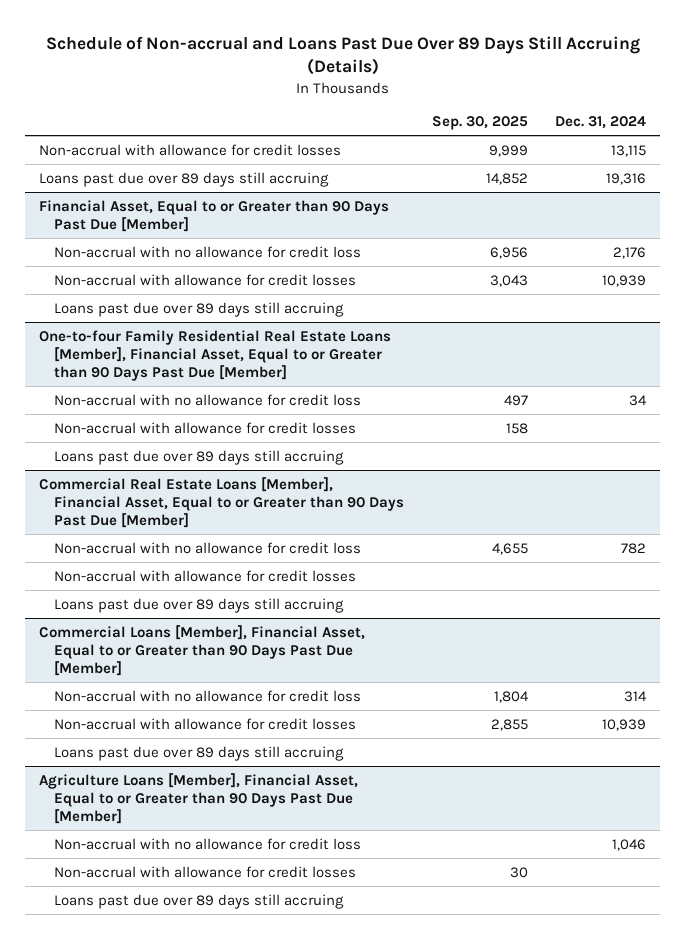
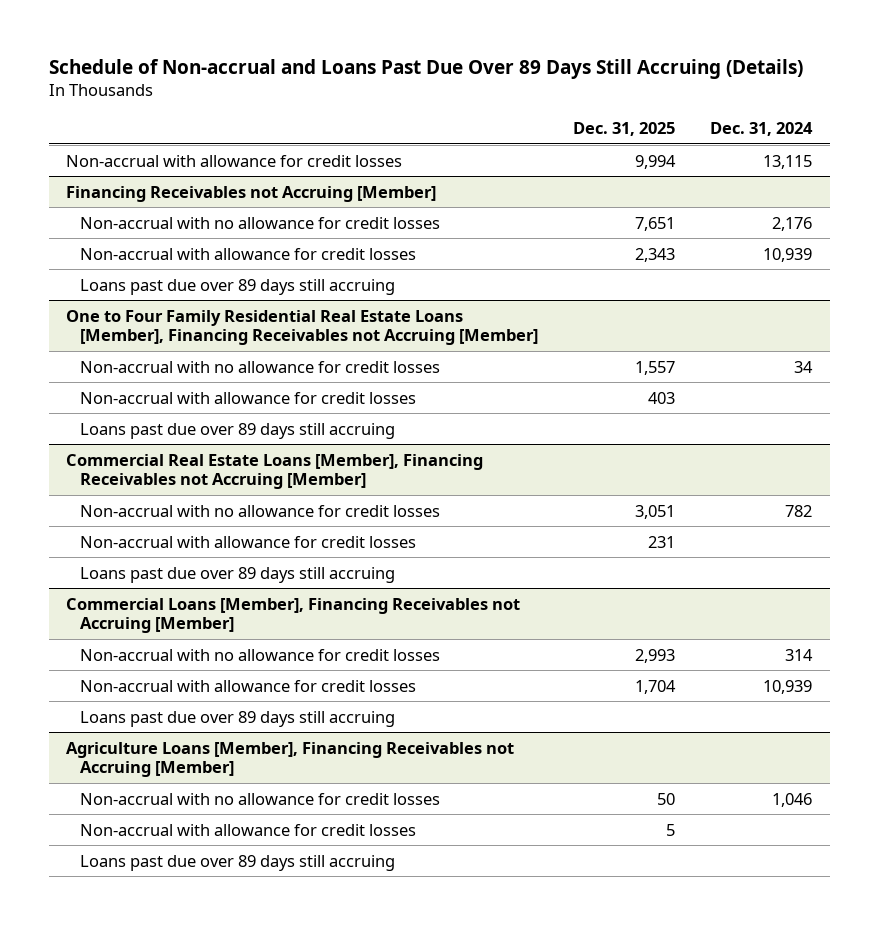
[431,116,528,131] Sep. 30, 2025 -> none
none -> [572,122,675,137] Dec. 31, 2025
[39,171,330,187] Loans past due over 89 days still accruing -> none
[39,199,390,232] Financial Asset, Equal to or Greater than 90 Days Past Due [Member] -> none
none -> [66,185,437,202] Financing Receivables not Accruing [Member]
[54,245,362,258] Non-accrual with no allowance for credit loss -> [79,216,440,229] Non-accrual with no allowance for credit losses
[39,329,392,381] One-to-four Family Residential Real Estate Loans [Member], Financial Asset, Equal to or Greater than 90 Days Past Due [Member] -> none
none -> [66,309,538,345] One to Four Family Residential Real Estate Loans [Member], Financing Receivables not Accruing [Member]
[54,393,362,406] Non-accrual with no allowance for credit loss -> [79,360,440,373] Non-accrual with no allowance for credit losses
[39,476,405,528] Commercial Real Estate Loans [Member], Financial Asset, Equal to or Greater than 90 Days Past Due [Member] -> none
none -> [66,453,484,489] Commercial Real Estate Loans [Member], Financing Receivables not Accruing [Member]
[54,541,362,554] Non-accrual with no allowance for credit loss -> [79,504,440,517] Non-accrual with no allowance for credit losses
[39,624,366,676] Commercial Loans [Member], Financial Asset, Equal to or Greater than 90 Days Past Due [Member] -> none
none -> [66,597,521,633] Commercial Loans [Member], Financing Receivables not Accruing [Member]
[54,689,362,702] Non-accrual with no allowance for credit loss -> [79,648,440,661] Non-accrual with no allowance for credit losses
[39,772,359,824] Agriculture Loans [Member], Financial Asset, Equal to or Greater than 90 Days Past Due [Member] -> none
none -> [66,741,515,777] Agriculture Loans [Member], Financing Receivables not Accruing [Member]
[54,837,362,850] Non-accrual with no allowance for credit loss -> [79,792,440,805] Non-accrual with no allowance for credit losses

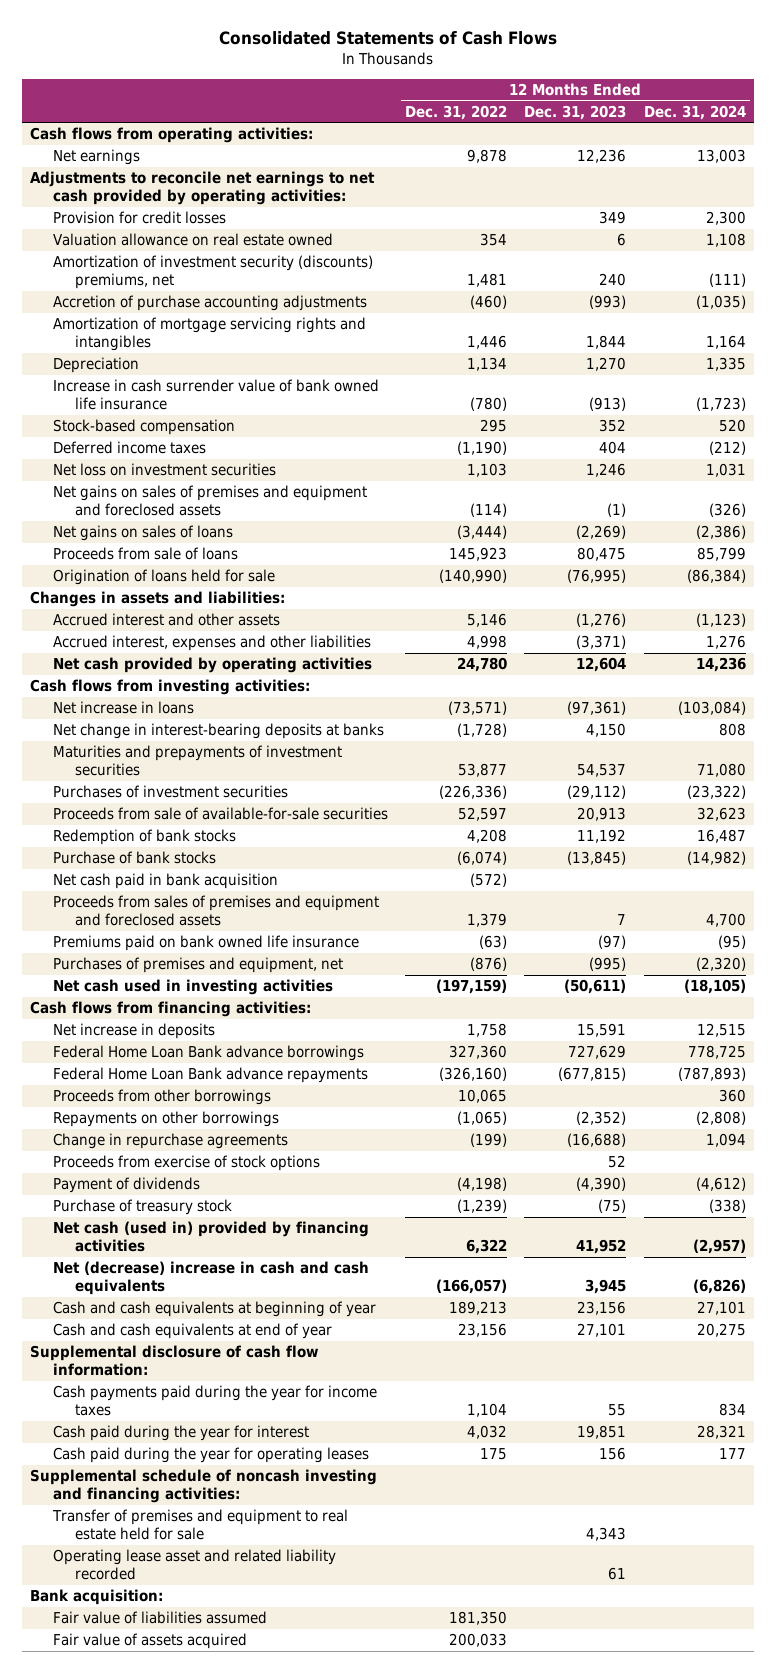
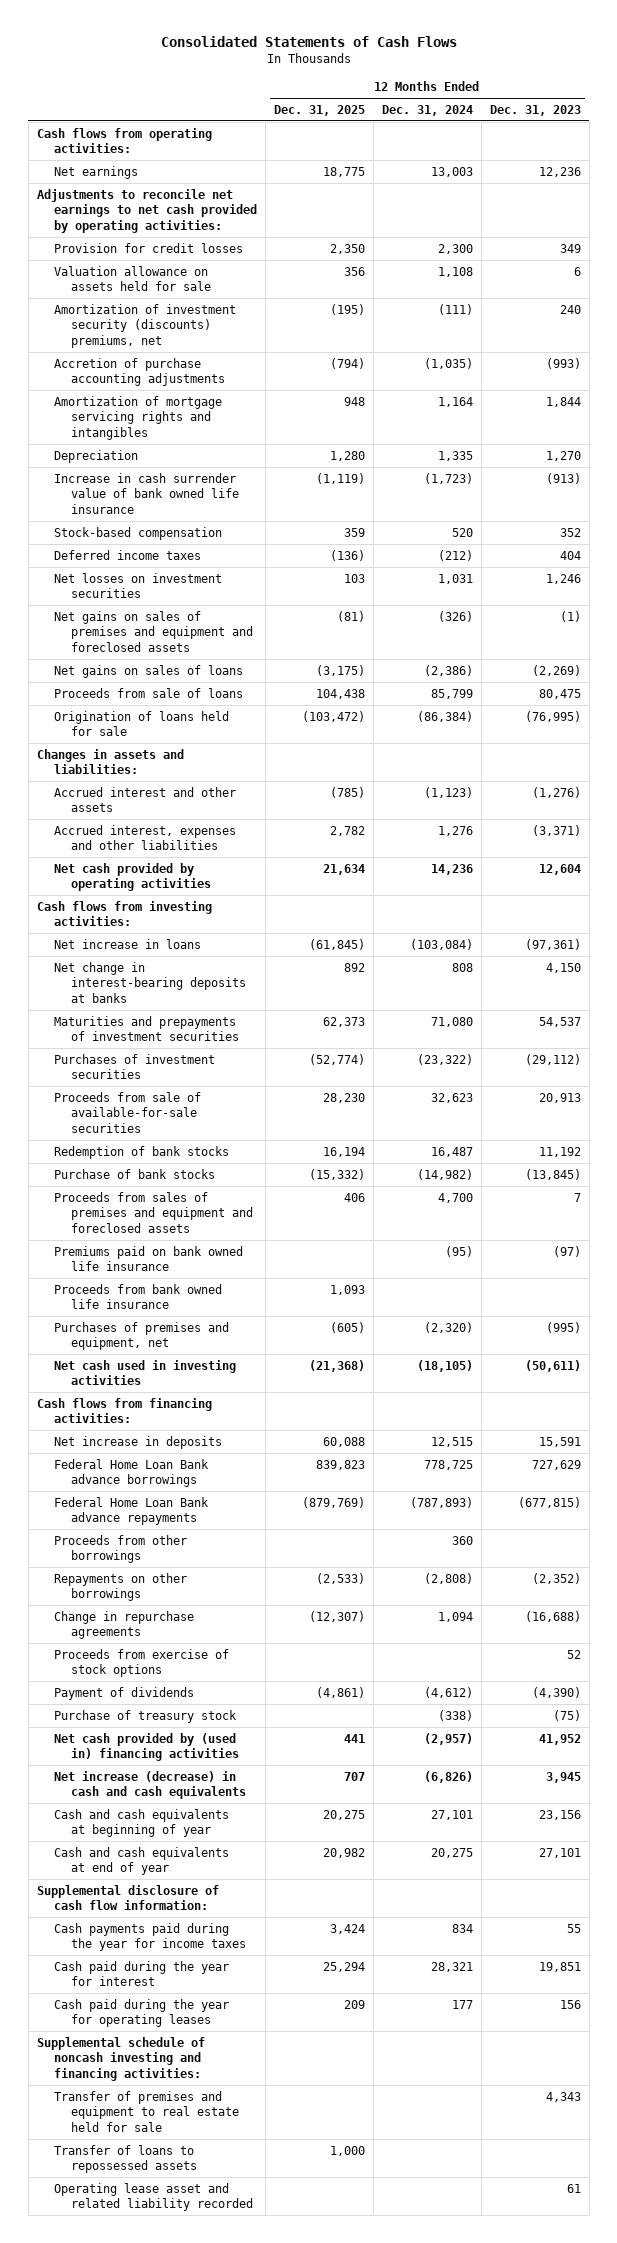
[405,104,508,120] Dec. 31, 2022 -> none
none -> [273,104,365,116] Dec. 31, 2025
[52,233,333,247] Valuation allowance on real estate owned -> [53,265,211,292] Valuation allowance on assets held for sale
[52,463,276,477] Net loss on investment securities -> [53,572,222,599] Net losses on investment securities
[52,873,278,890] Net cash paid in bank acquisition -> none
none -> [53,1283,222,1310] Proceeds from bank owned life insurance
[52,1221,369,1253] Net cash (used in) provided by financing activities -> [53,1732,239,1762] Net cash provided by (used in) financing activities
[52,1261,369,1296] Net (decrease) increase in cash and cash equivalents -> [53,1770,246,1800] Net increase (decrease) in cash and cash equivalents
none -> [53,2144,197,2174] Transfer of loans to repossessed assets
[30,1589,164,1606] Bank acquisition: -> none
[52,1611,267,1625] Fair value of liabilities assumed -> none
[52,1633,247,1650] Fair value of assets acquired -> none

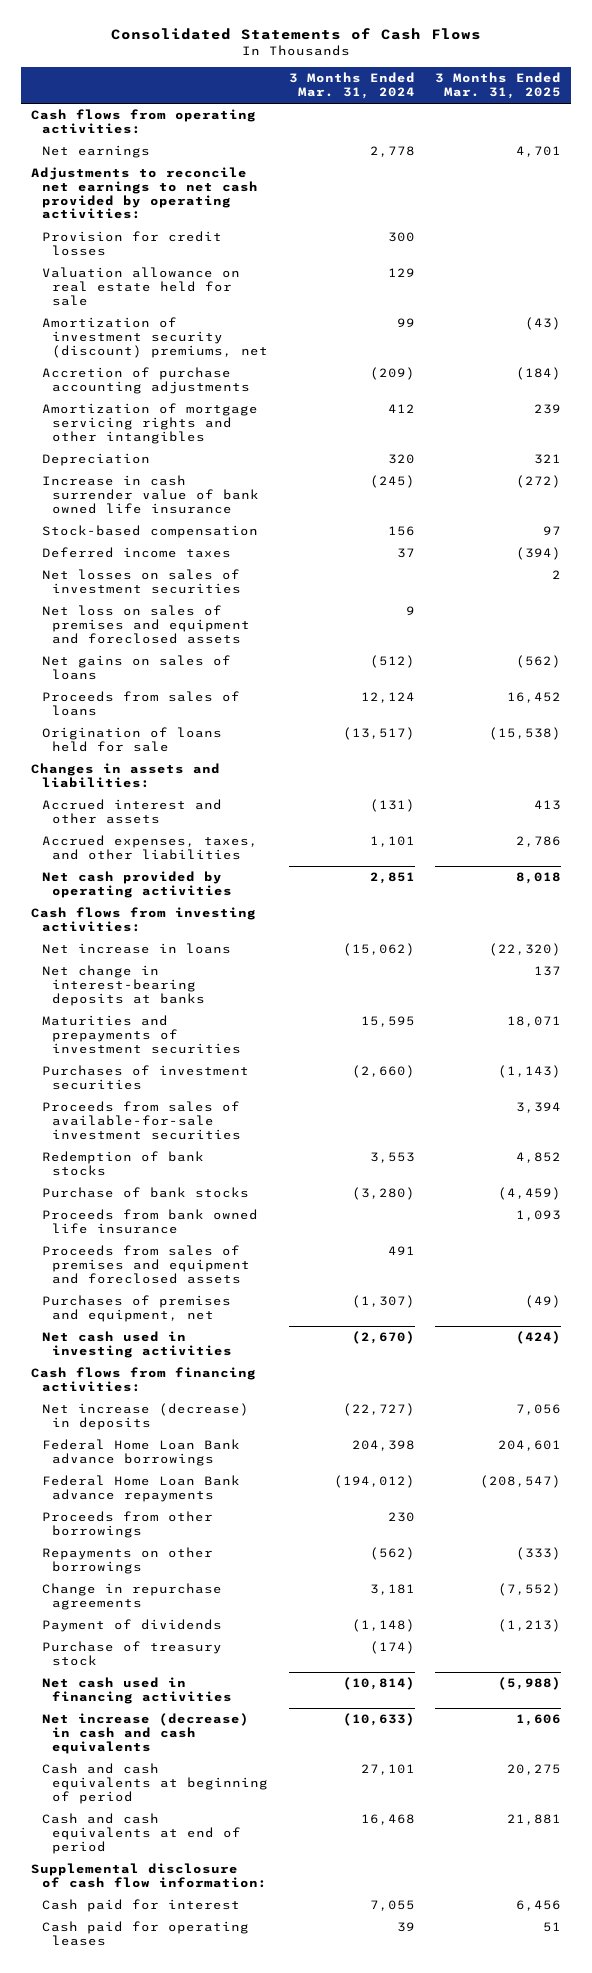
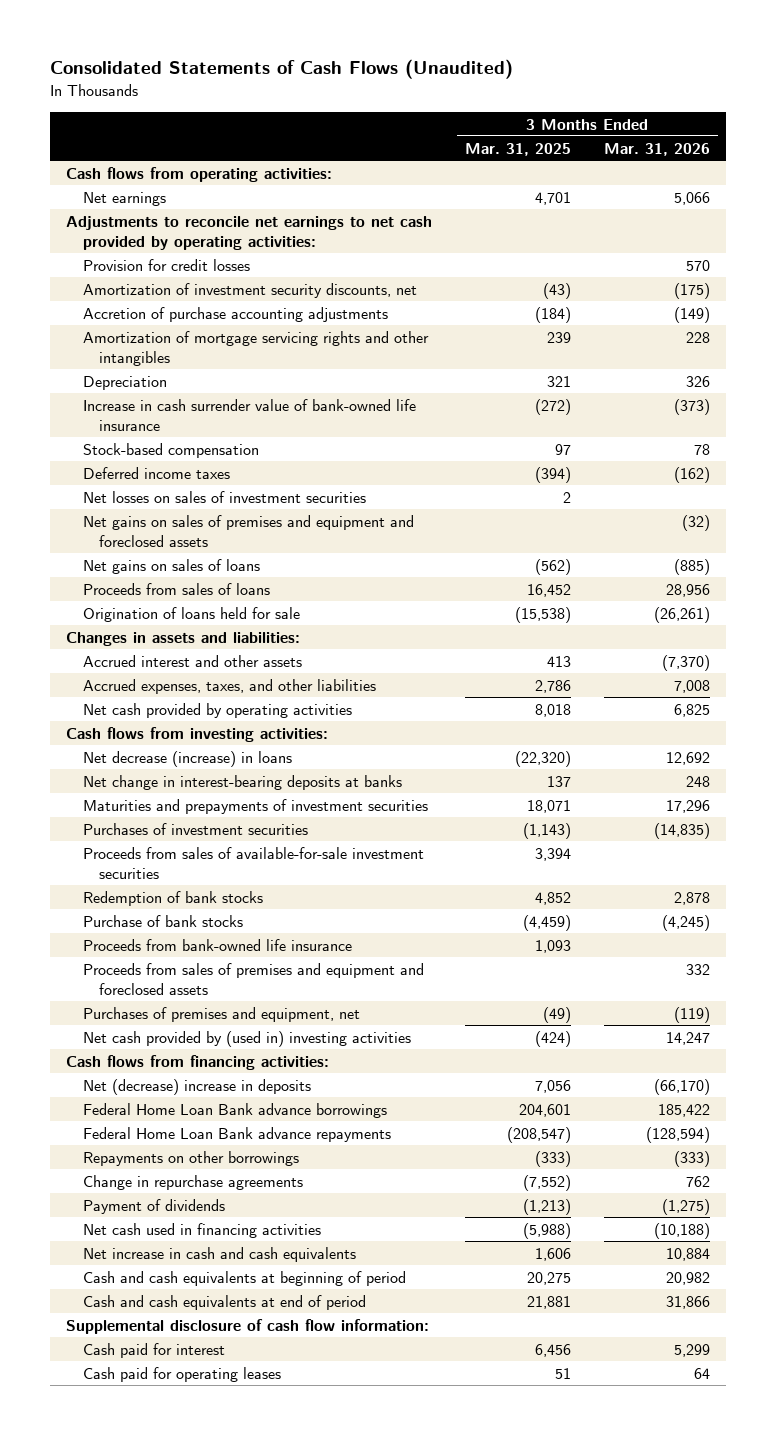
[111,28,482,41] Consolidated Statements of Cash Flows -> [49,59,513,80] Consolidated Statements of Cash Flows (Unaudited)
[288,72,415,100] 3 Months Ended Mar. 31, 2024 -> none
none -> [603,142,710,156] Mar. 31, 2026
[41,267,240,306] Valuation allowance on real estate held for sale -> none
[41,317,269,358] Amortization of investment security (discount) premiums, net -> [82,282,417,298] Amortization of investment security discounts, net
[41,475,260,514] Increase in cash surrender value of bank owned life insurance -> [82,398,416,431] Increase in cash surrender value of bank-owned life insurance
[41,605,251,644] Net loss on sales of premises and equipment and foreclosed assets -> [82,514,414,547] Net gains on sales of premises and equipment and foreclosed assets
[41,943,231,955] Net increase in loans -> [82,750,292,767] Net decrease (increase) in loans
[41,1209,258,1235] Proceeds from bank owned life insurance -> [82,938,352,951] Proceeds from bank-owned life insurance
[41,1331,233,1359] Net cash used in investing activities -> [82,1030,411,1047] Net cash provided by (used in) investing activities
[41,1403,249,1431] Net increase (decrease) in deposits -> [82,1078,311,1095] Net (decrease) increase in deposits
[41,1511,213,1539] Proceeds from other borrowings -> none
[41,1641,222,1667] Purchase of treasury stock -> none
[41,1713,249,1754] Net increase (decrease) in cash and cash equivalents -> [82,1246,356,1262] Net increase in cash and cash equivalents

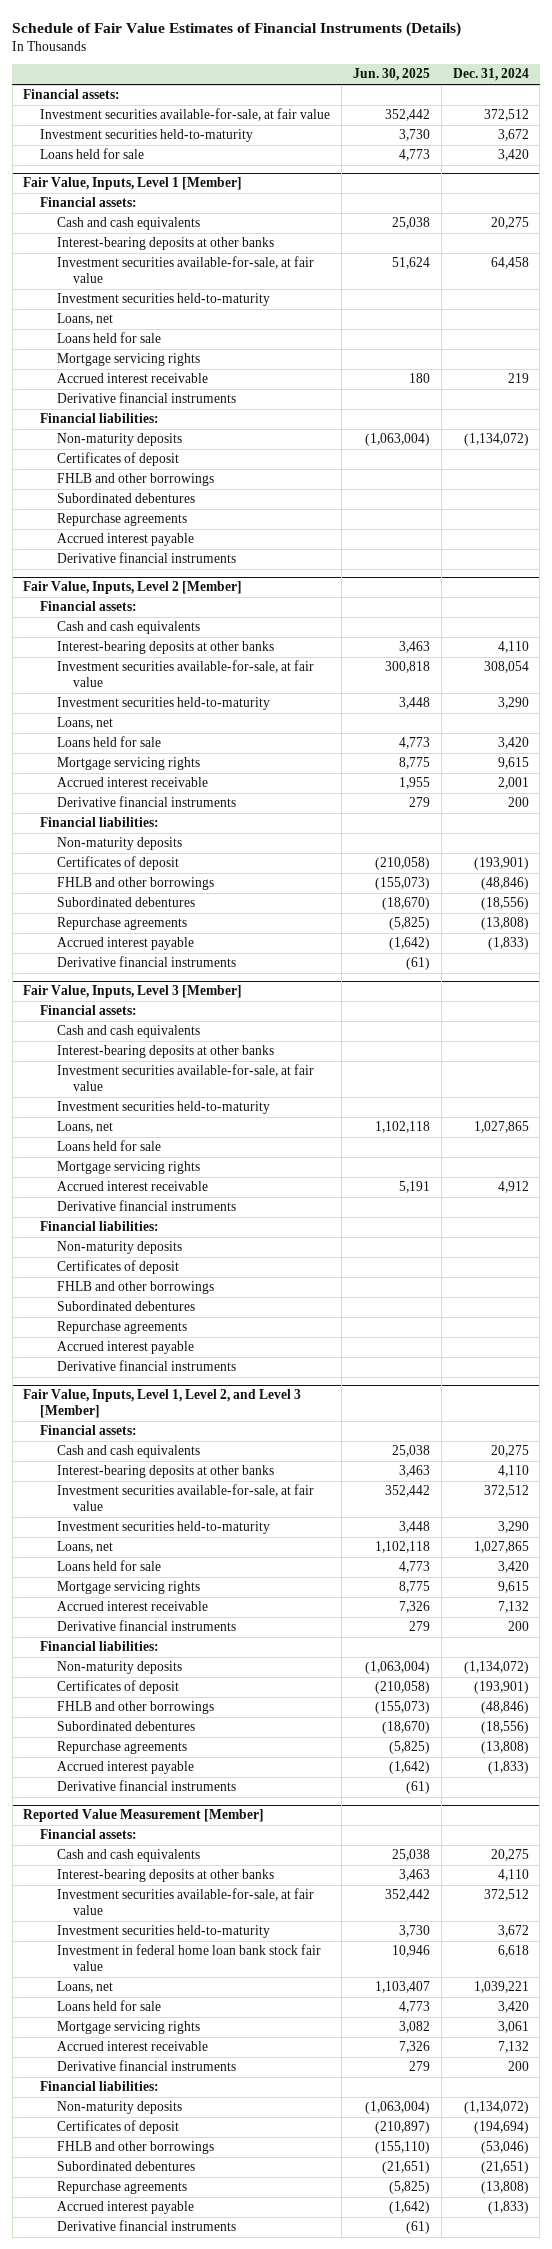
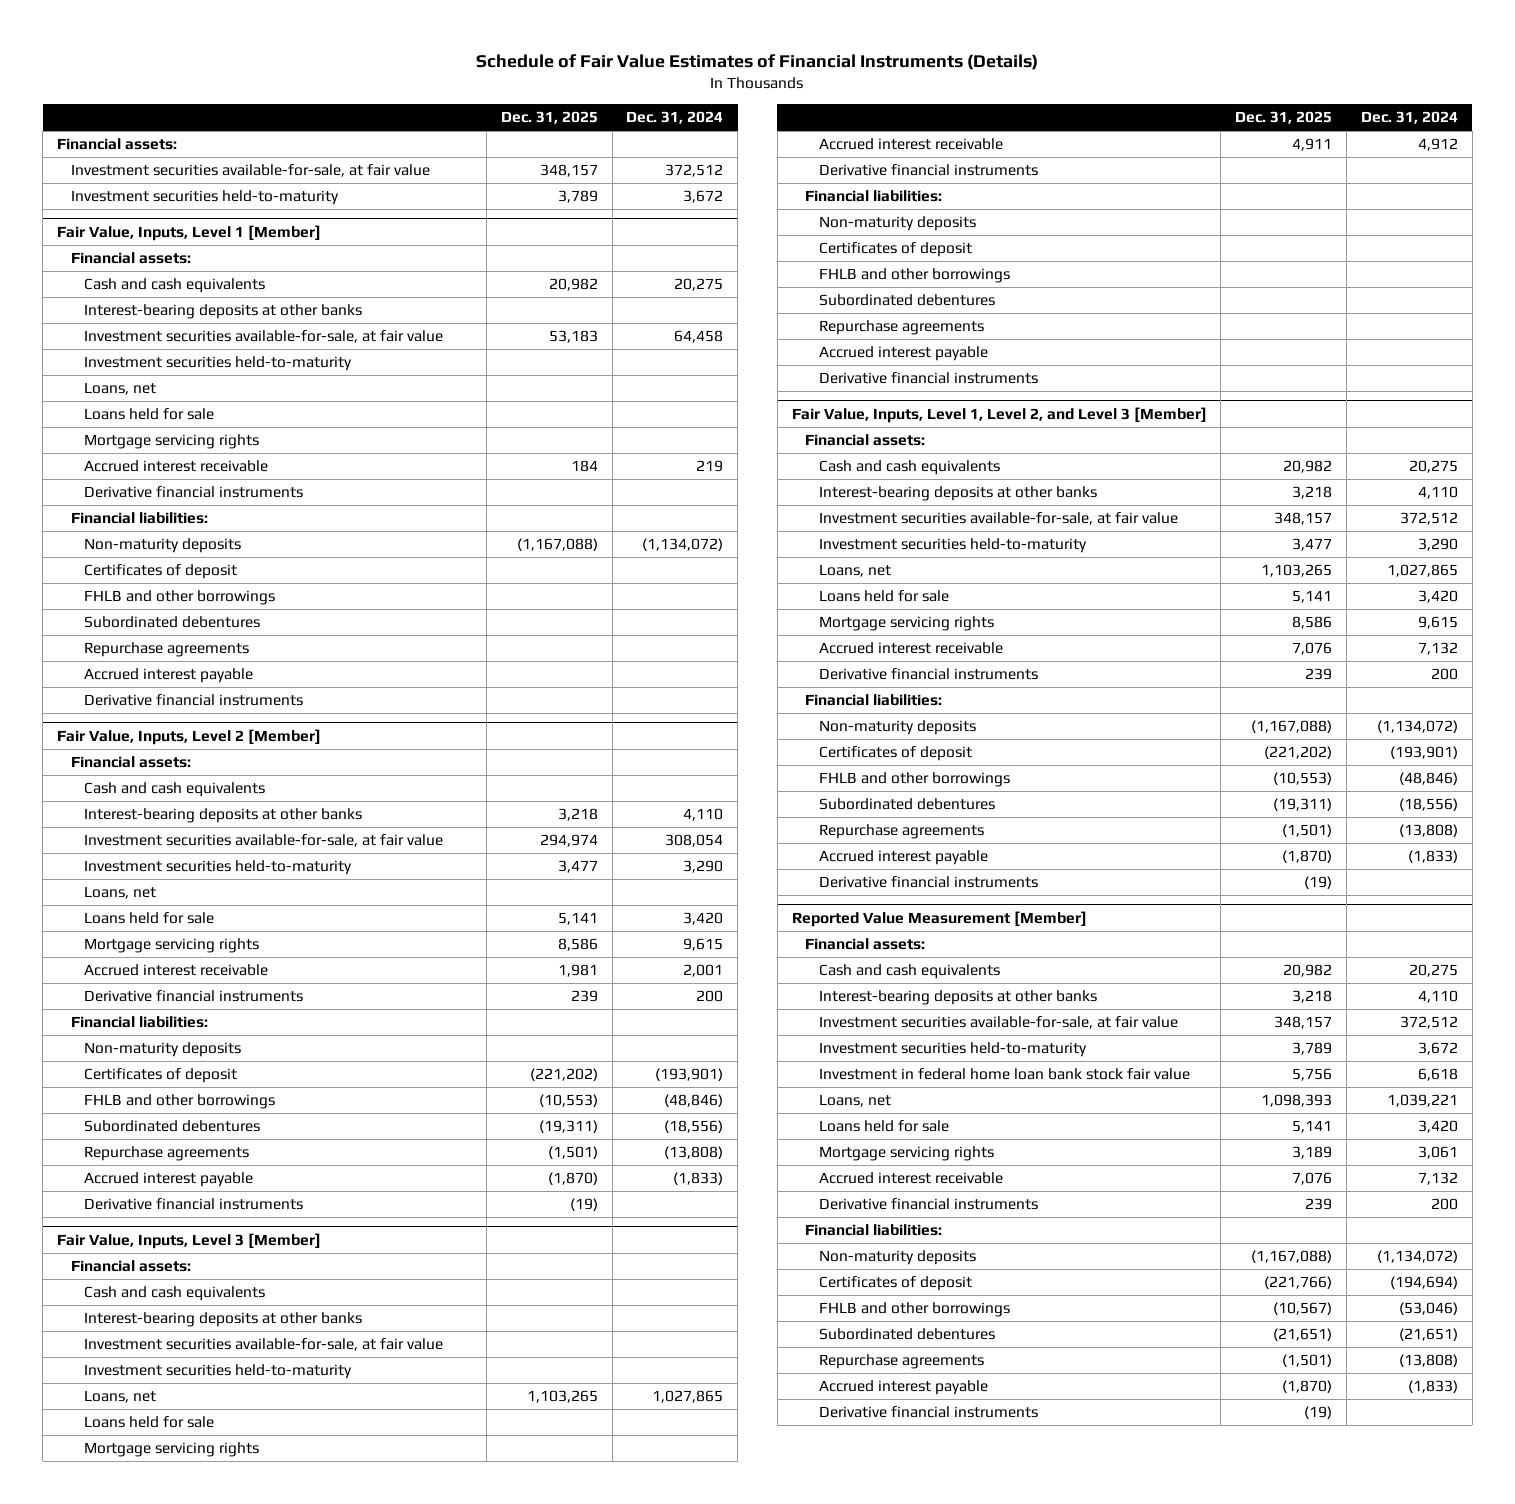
[352,68,430,82] Jun. 30, 2025 -> none
none -> [500,111,598,125] Dec. 31, 2025
[40,148,145,160] Loans held for sale -> none

